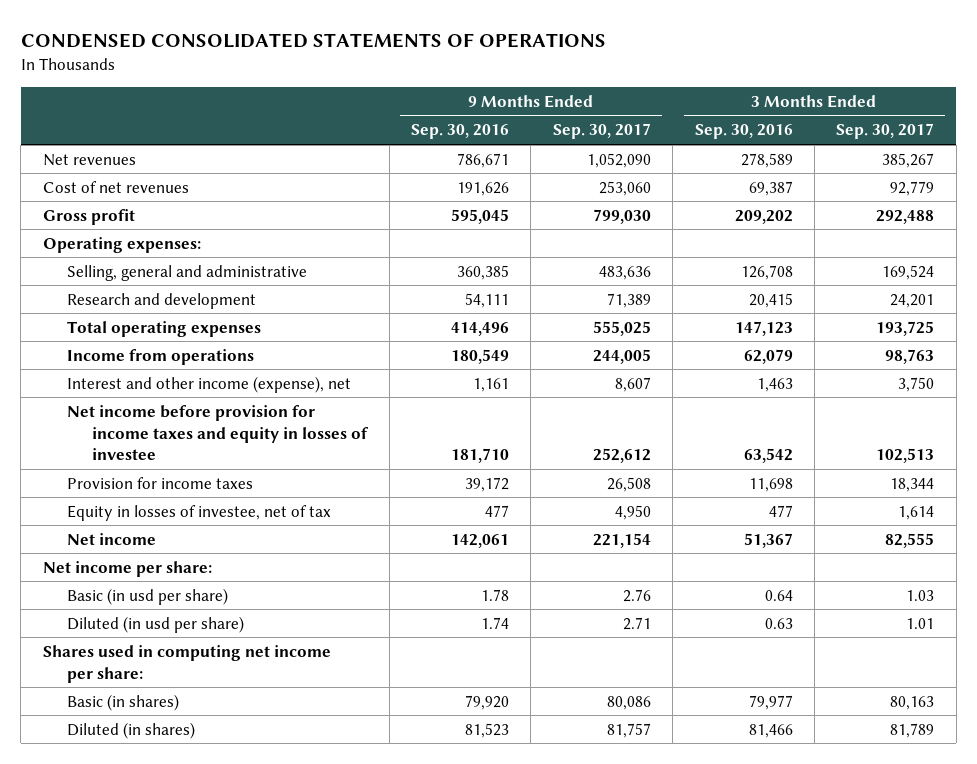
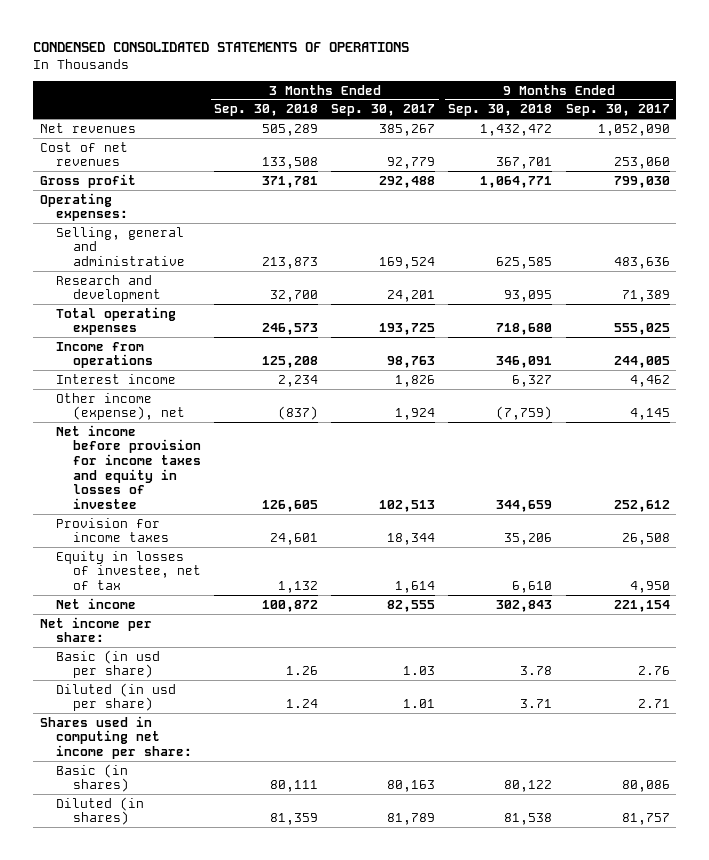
[411,124,510,140] Sep. 30, 2016 -> none
[694,124,793,140] Sep. 30, 2016 -> none
none -> [214,104,319,117] Sep. 30, 2018
none -> [448,104,553,117] Sep. 30, 2018
none -> [56,373,177,384] Interest income
[67,375,352,393] Interest and other income (expense), net -> [56,392,185,421] Other income (expense), net
[614,376,651,392] 8,607 -> [629,408,670,421] 4,145
[898,376,935,392] 3,750 -> [395,408,436,421] 1,924

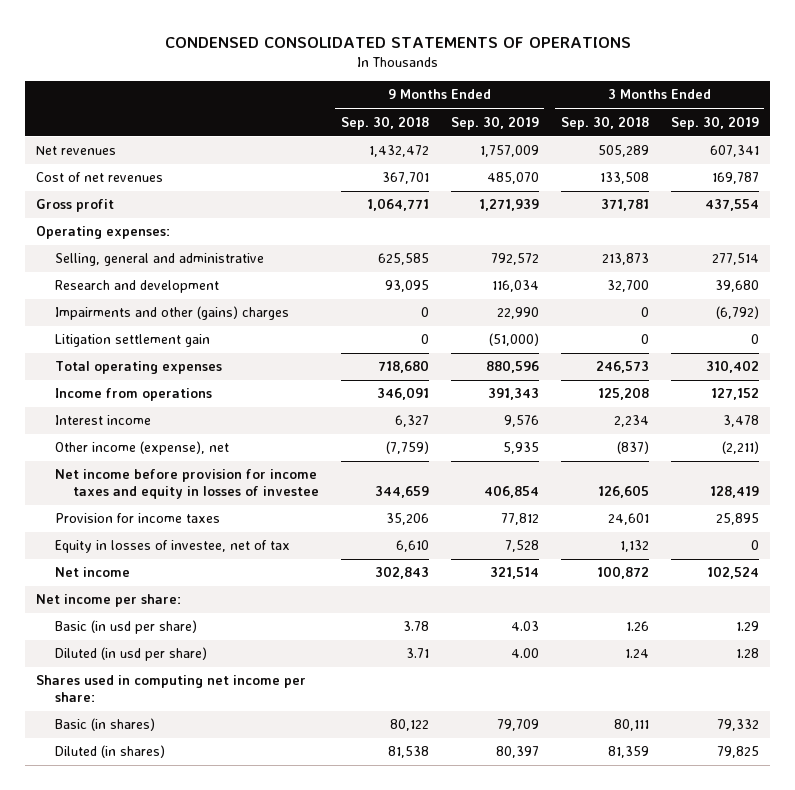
[331,104,436,117] Sep. 30, 2017 -> none
[565,104,670,117] Sep. 30, 2017 -> none
none -> [450,115,539,130] Sep. 30, 2019
none -> [670,115,759,130] Sep. 30, 2019
none -> [54,306,289,321] Impairments and other (gains) charges
none -> [54,334,210,348] Litigation settlement gain

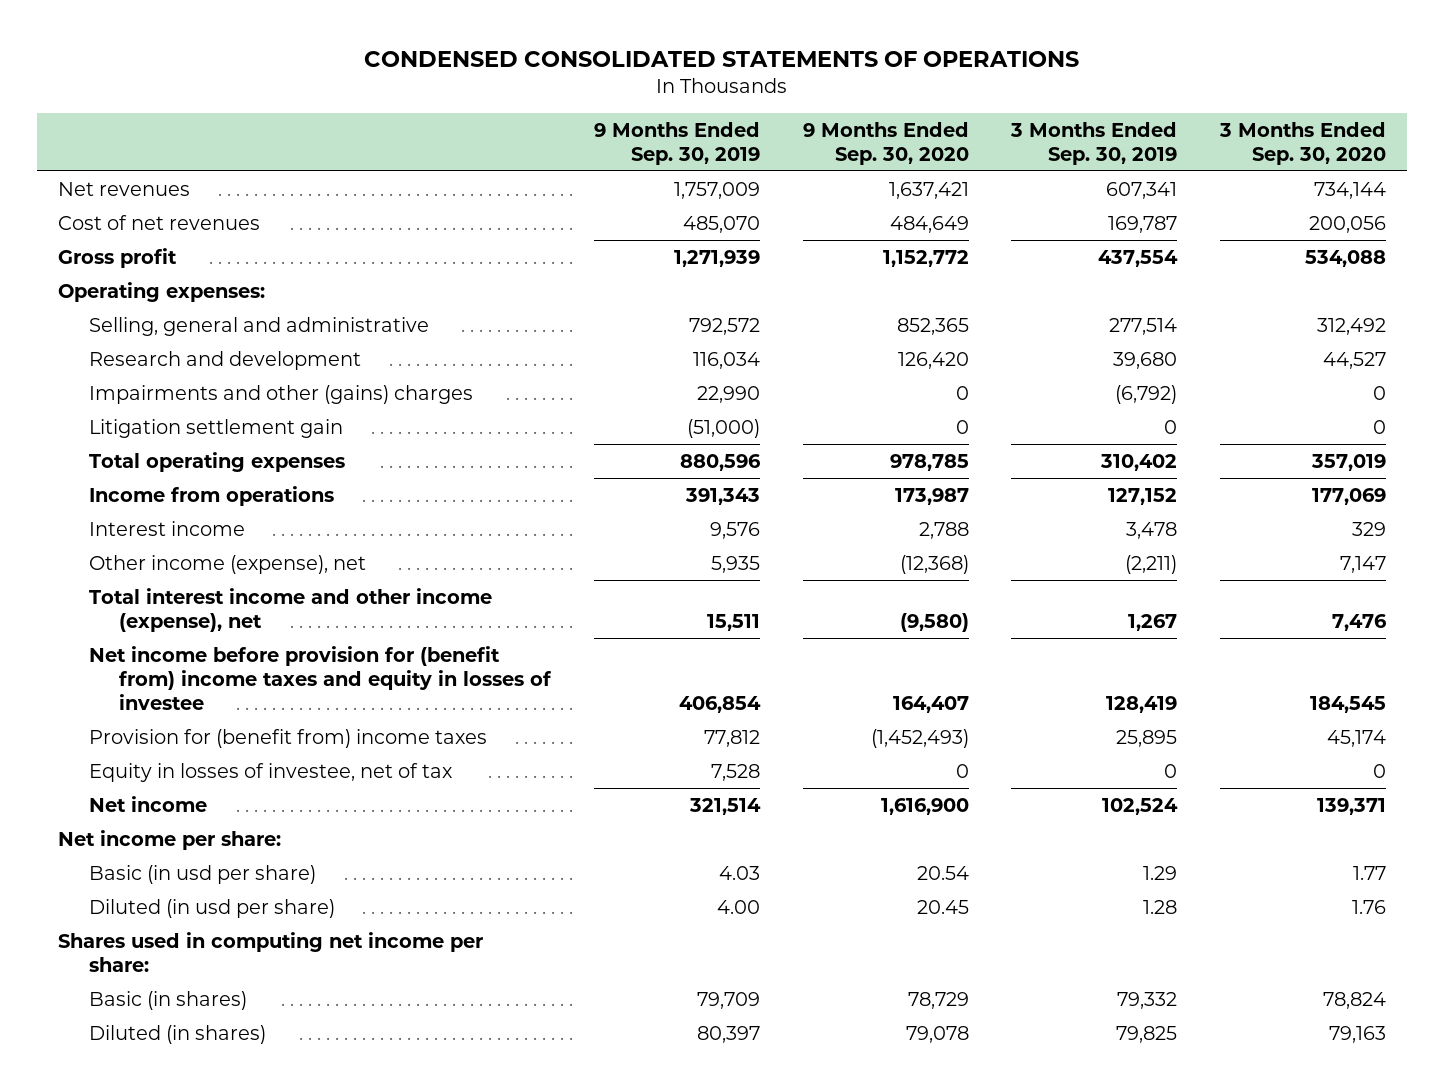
[340,115,429,130] Sep. 30, 2018 -> none
[560,115,649,130] Sep. 30, 2018 -> none
none -> [802,121,969,165] 9 Months Ended Sep. 30, 2020
none -> [1218,121,1386,165] 3 Months Ended Sep. 30, 2020
none -> [88,587,492,632] Total interest income and other income (expense), net
[54,469,319,500] Net income before provision for income taxes and equity in losses of investee -> [88,645,553,710] Net income before provision for (benefit from) income taxes and equity in losses of investee
[54,513,220,524] Provision for income taxes -> [88,728,487,748] Provision for (benefit from) income taxes

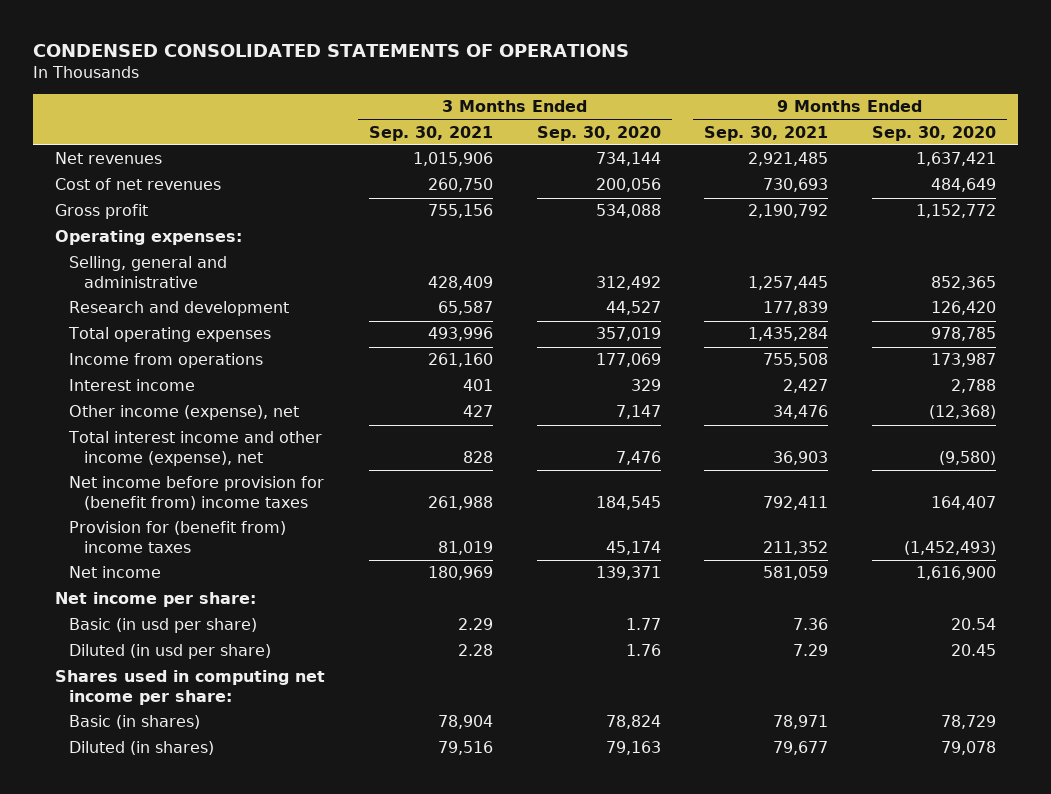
[593,121,760,165] 9 Months Ended Sep. 30, 2019 -> none
[1010,121,1178,165] 3 Months Ended Sep. 30, 2019 -> none
none -> [368,125,493,141] Sep. 30, 2021
none -> [704,125,829,141] Sep. 30, 2021
[88,384,473,404] Impairments and other (gains) charges -> none
[88,418,343,438] Litigation settlement gain -> none
[88,645,553,710] Net income before provision for (benefit from) income taxes and equity in losses of investee -> [69,476,325,511] Net income before provision for (benefit from) income taxes
[88,762,453,782] Equity in losses of investee, net of tax -> none

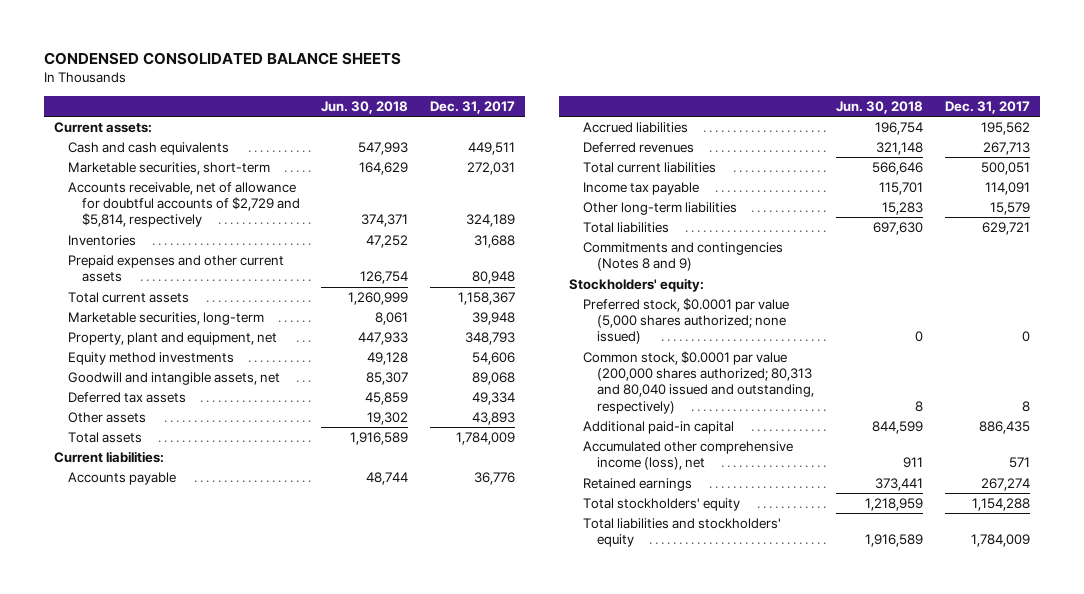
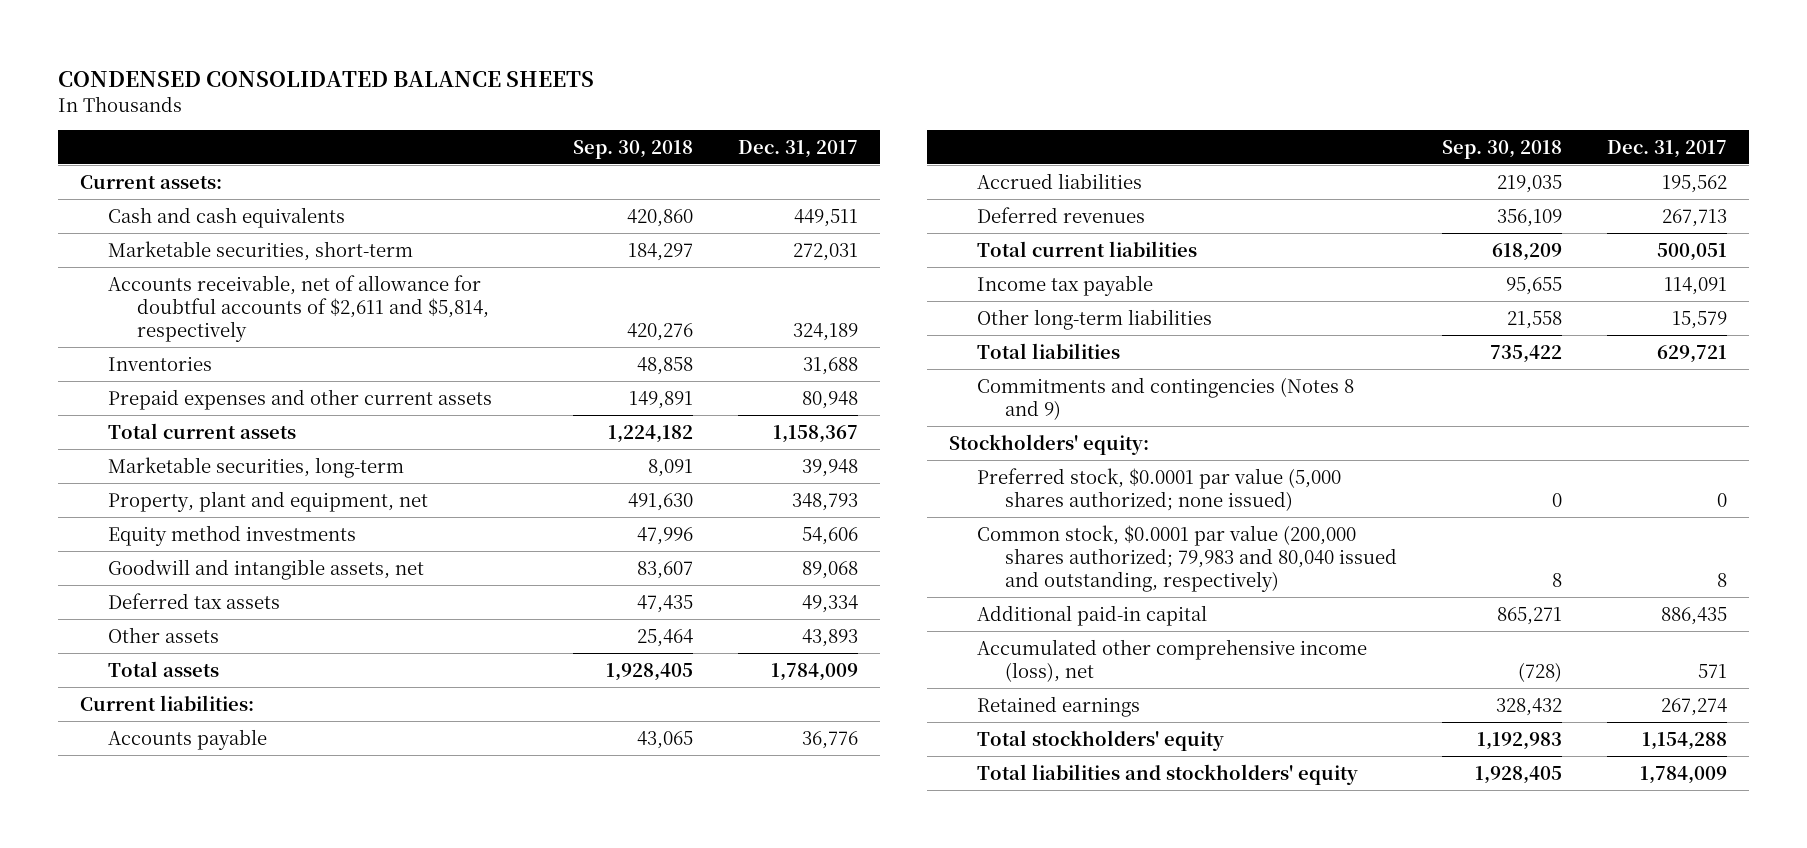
[321,100,409,114] Jun. 30, 2018 -> none
none -> [573,139,694,159] Sep. 30, 2018
[68,181,301,228] Accounts receivable, net of allowance for doubtful accounts of $2,729 and $5,814, respectively -> [108,274,489,342] Accounts receivable, net of allowance for doubtful accounts of $2,611 and $5,814, respectively
[583,350,815,414] Common stock, $0.0001 par value (200,000 shares authorized; 80,313 and 80,040 issued and outstanding, respectively) -> [977,524,1398,592] Common stock, $0.0001 par value (200,000 shares authorized; 79,983 and 80,040 issued and outstanding, respectively)

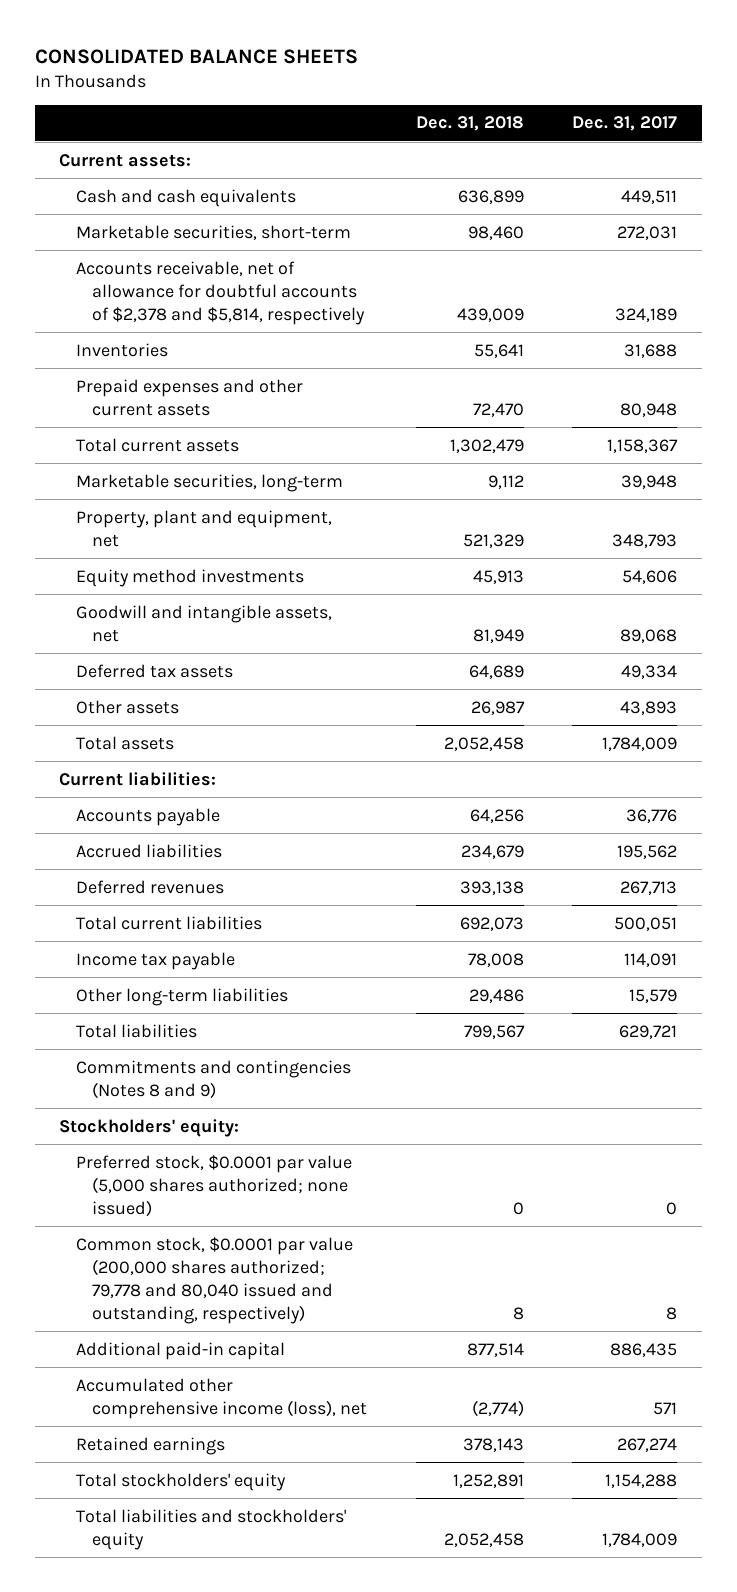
[57,70,594,87] CONDENSED CONSOLIDATED BALANCE SHEETS -> [34,48,358,64] CONSOLIDATED BALANCE SHEETS
[573,139,694,159] Sep. 30, 2018 -> none
none -> [415,116,524,132] Dec. 31, 2018
[108,274,489,342] Accounts receivable, net of allowance for doubtful accounts of $2,611 and $5,814, respectively -> [75,260,365,325] Accounts receivable, net of allowance for doubtful accounts of $2,378 and $5,814, respectively
[977,524,1398,592] Common stock, $0.0001 par value (200,000 shares authorized; 79,983 and 80,040 issued and outstanding, respectively) -> [75,1236,353,1324] Common stock, $0.0001 par value (200,000 shares authorized; 79,778 and 80,040 issued and outstanding, respectively)

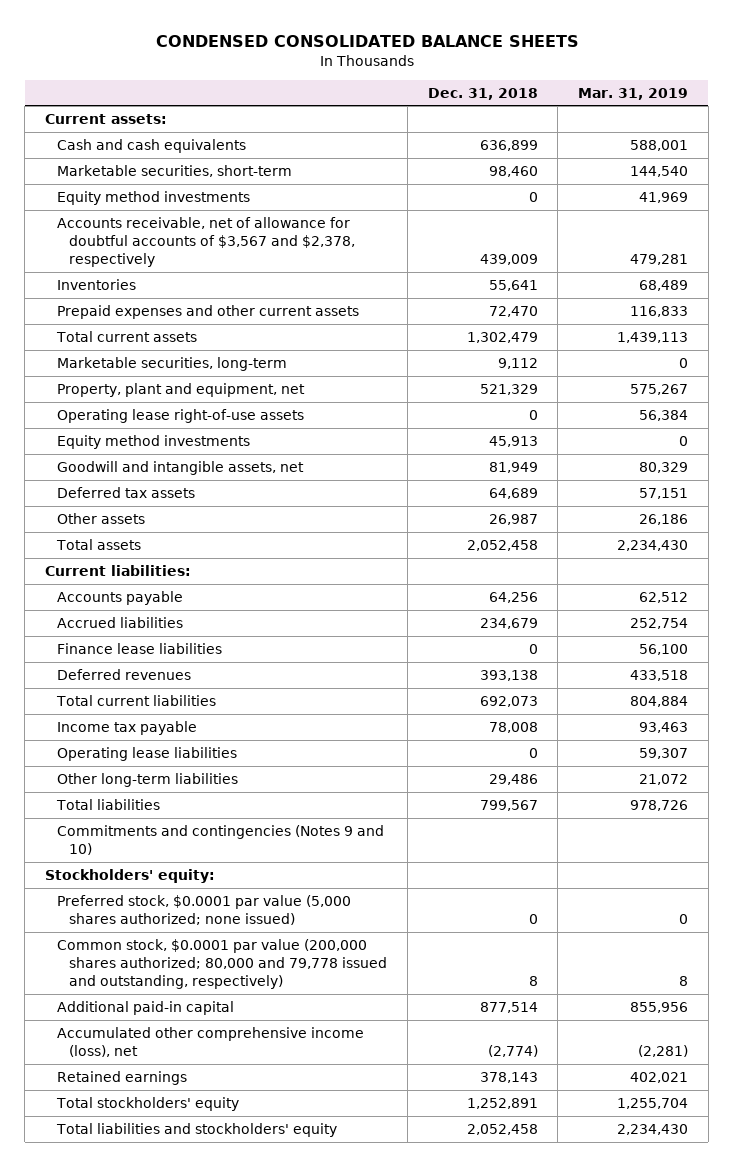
[34,48,358,64] CONSOLIDATED BALANCE SHEETS -> [155,34,579,47] CONDENSED CONSOLIDATED BALANCE SHEETS
[572,116,678,132] Dec. 31, 2017 -> none
none -> [578,87,689,100] Mar. 31, 2019
none -> [57,191,251,206] Equity method investments
[75,260,365,325] Accounts receivable, net of allowance for doubtful accounts of $2,378 and $5,814, respectively -> [57,217,356,267] Accounts receivable, net of allowance for doubtful accounts of $3,567 and $2,378, respectively
none -> [57,409,305,424] Operating lease right-of-use assets
none -> [57,643,223,655] Finance lease liabilities
none -> [57,747,238,762] Operating lease liabilities
[75,1059,351,1099] Commitments and contingencies (Notes 8 and 9) -> [57,825,385,855] Commitments and contingencies (Notes 9 and 10)
[75,1236,353,1324] Common stock, $0.0001 par value (200,000 shares authorized; 79,778 and 80,040 issued and outstanding, respectively) -> [57,939,388,989] Common stock, $0.0001 par value (200,000 shares authorized; 80,000 and 79,778 issued and outstanding, respectively)

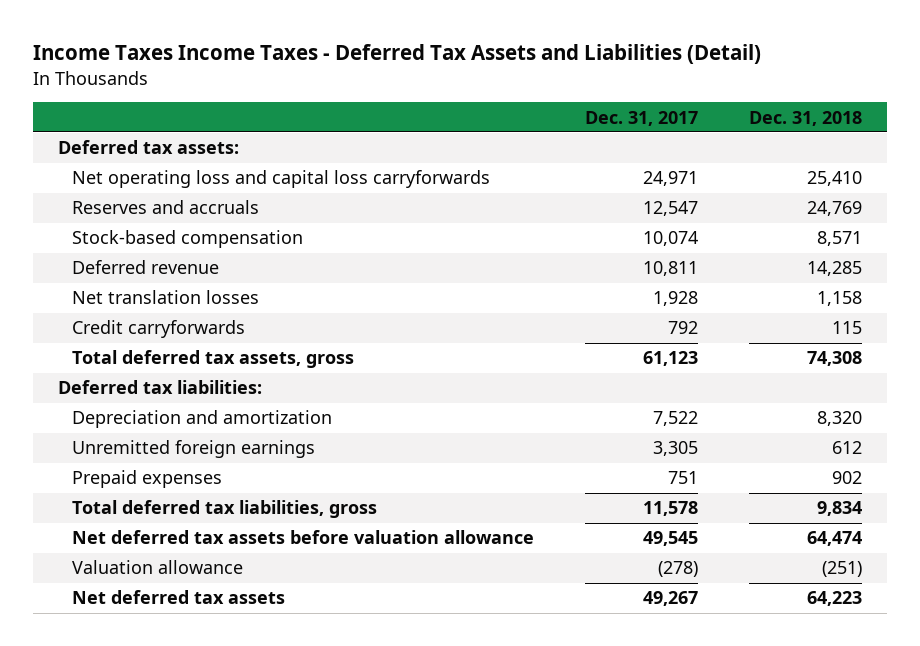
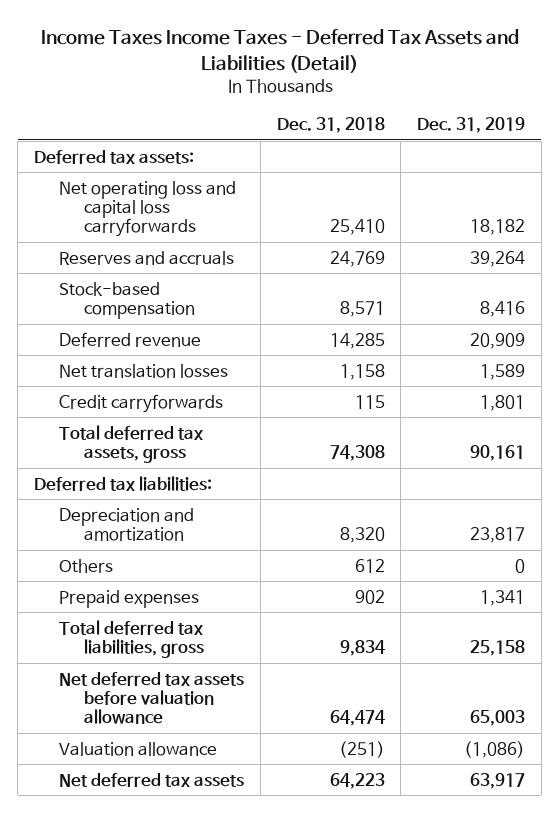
[584,110,698,126] Dec. 31, 2017 -> none
none -> [417,117,526,134] Dec. 31, 2019
[72,440,316,459] Unremitted foreign earnings -> [59,558,114,573] Others

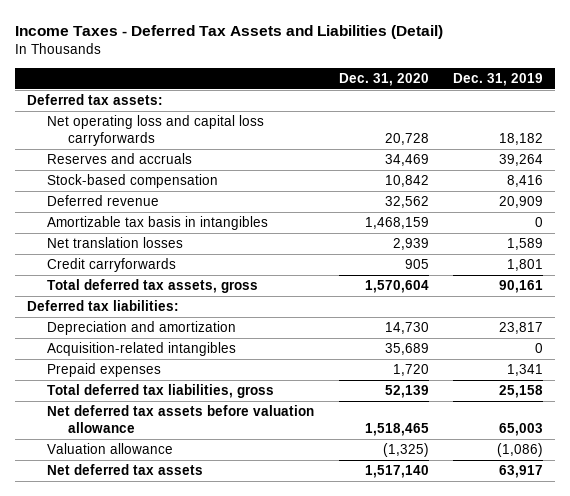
[40,28,519,73] Income Taxes Income Taxes - Deferred Tax Assets and Liabilities (Detail) -> [15,24,444,39] Income Taxes - Deferred Tax Assets and Liabilities (Detail)
[276,117,385,134] Dec. 31, 2018 -> none
none -> [338,72,429,86] Dec. 31, 2020
none -> [47,216,269,231] Amortizable tax basis in intangibles
[59,558,114,573] Others -> none
none -> [47,342,237,357] Acquisition-related intangibles

